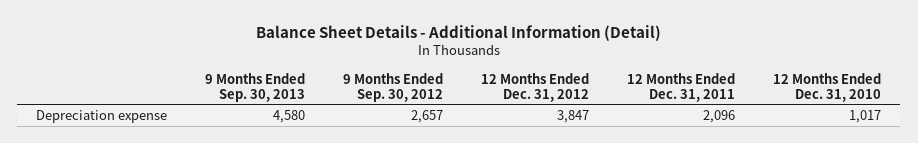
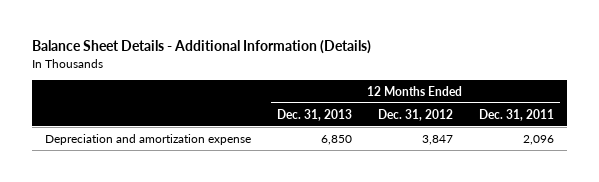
[255,24,661,41] Balance Sheet Details - Additional Information (Detail) -> [32,40,372,55] Balance Sheet Details - Additional Information (Details)
[205,72,306,102] 9 Months Ended Sep. 30, 2013 -> none
[343,72,444,102] 9 Months Ended Sep. 30, 2012 -> none
[773,72,882,102] 12 Months Ended Dec. 31, 2010 -> none
none -> [277,108,353,121] Dec. 31, 2013
[36,110,168,124] Depreciation expense -> [45,133,252,145] Depreciation and amortization expense

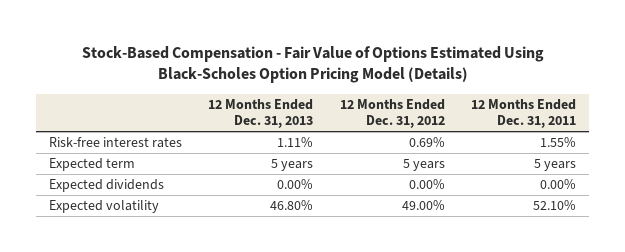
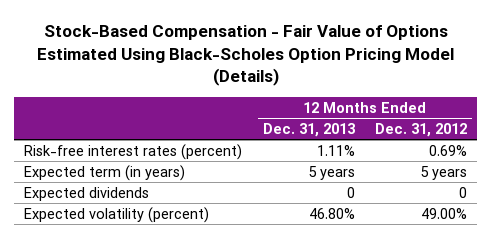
[471,98,577,129] 12 Months Ended Dec. 31, 2011 -> none
[48,137,182,149] Risk-free interest rates -> [24,143,243,160] Risk-free interest rates (percent)
[48,158,135,172] Expected term -> [24,164,186,181] Expected term (in years)
[277,179,314,190] 0.00% -> [346,186,355,198] 0
[408,179,445,190] 0.00% -> [458,186,467,198] 0
[48,200,159,214] Expected volatility -> [24,206,210,223] Expected volatility (percent)

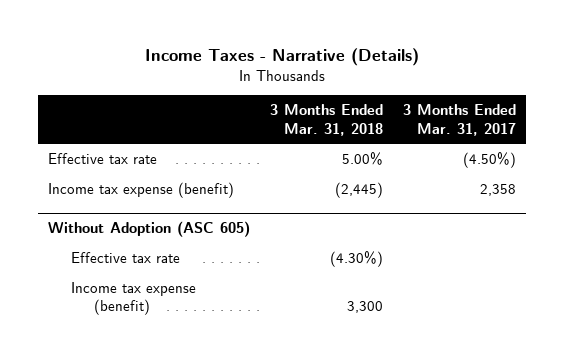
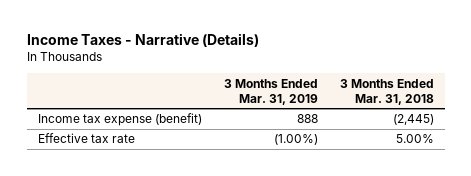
[403,104,517,136] 3 Months Ended Mar. 31, 2017 -> none
none -> [223,78,318,105] 3 Months Ended Mar. 31, 2019
[48,221,251,238] Without Adoption (ASC 605) -> none
[70,251,180,263] Effective tax rate -> none
[70,281,196,316] Income tax expense (benefit) -> none
[48,152,158,164] Effective tax rate -> [37,133,135,144] Effective tax rate

